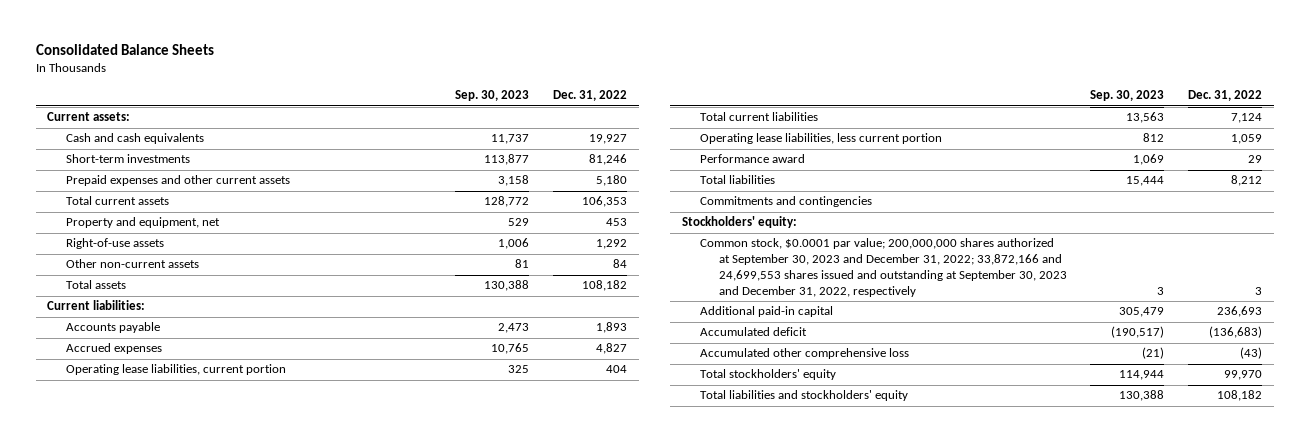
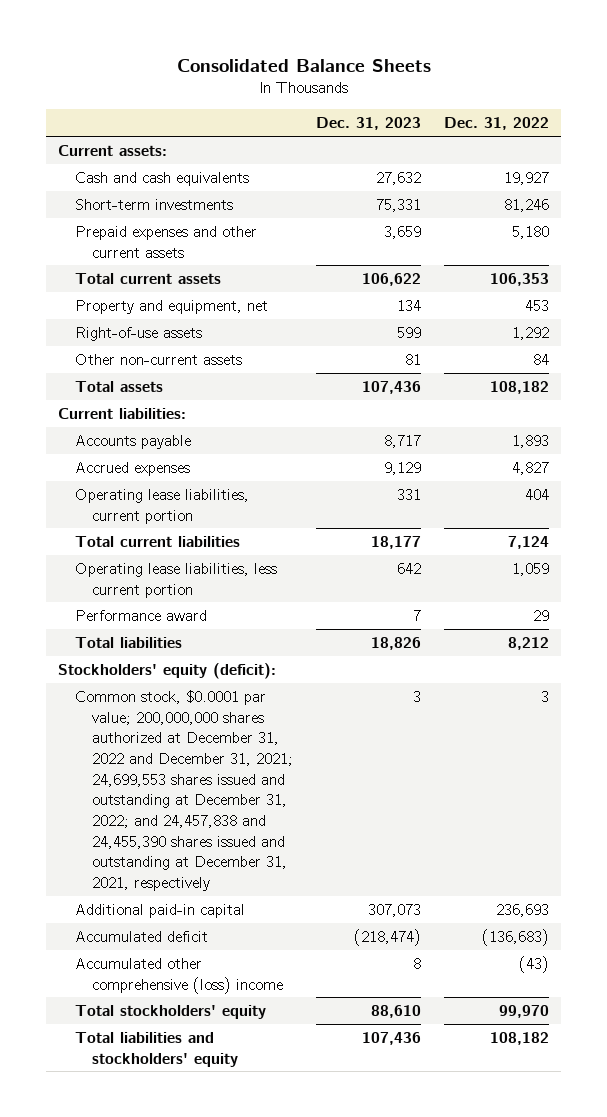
[455,90,530,102] Sep. 30, 2023 -> none
none -> [315,117,421,131] Dec. 31, 2023
[700,196,873,208] Commitments and contingencies -> none
[682,216,798,229] Stockholders' equity: -> [58,662,277,679] Stockholders' equity (deficit):
[700,238,1067,298] Common stock, $0.0001 par value; 200,000,000 shares authorized at September 30, 2023 and December 31, 2022; 33,872,166 and 24,699,553 shares issued and outstanding at September 30, 2023 and December 31, 2022, respectively -> [74,689,293,892] Common stock, $0.0001 par value; 200,000,000 shares authorized at December 31, 2022 and December 31, 2021; 24,699,553 shares issued and outstanding at December 31, 2022; and 24,457,838 and 24,455,390 shares issued and outstanding at December 31, 2021, respectively
[700,348,910,360] Accumulated other comprehensive loss -> [74,957,283,994] Accumulated other comprehensive (loss) income

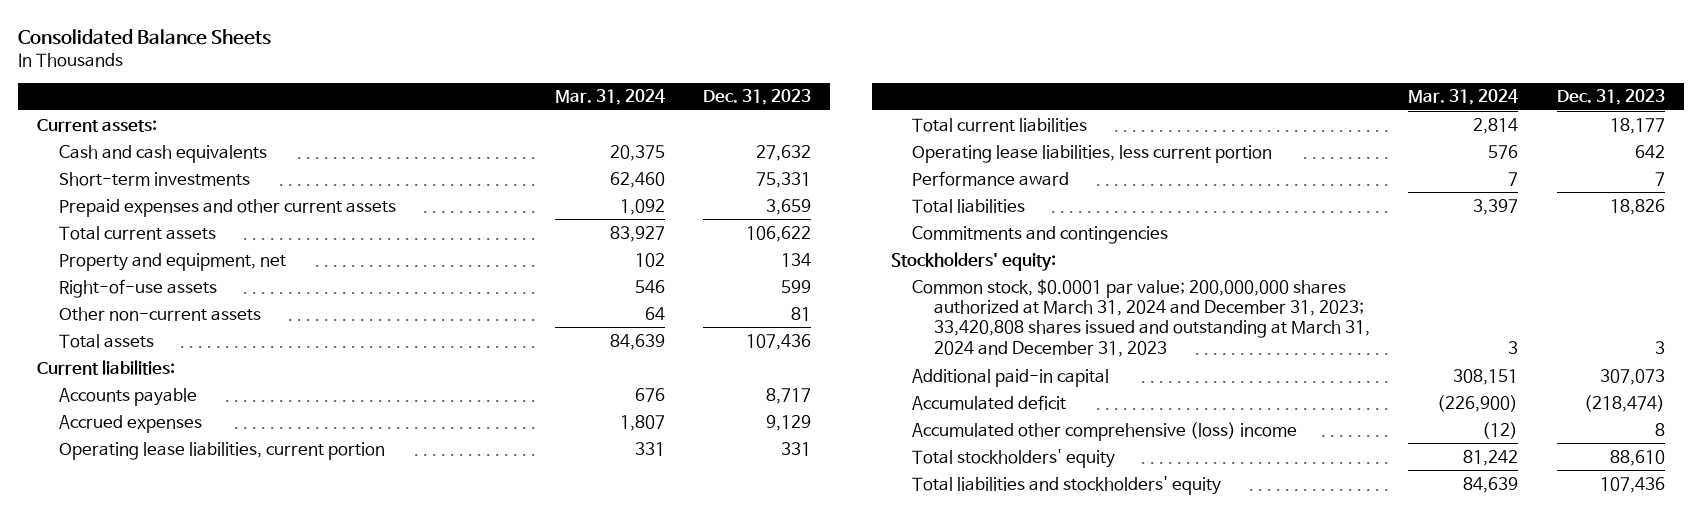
[444,117,550,131] Dec. 31, 2022 -> none
none -> [554,89,665,106] Mar. 31, 2024
none -> [912,225,1169,244] Commitments and contingencies
[58,662,277,679] Stockholders' equity (deficit): -> [890,251,1056,271] Stockholders' equity:
[74,689,293,892] Common stock, $0.0001 par value; 200,000,000 shares authorized at December 31, 2022 and December 31, 2021; 24,699,553 shares issued and outstanding at December 31, 2022; and 24,457,838 and 24,455,390 shares issued and outstanding at December 31, 2021, respectively -> [912,278,1370,357] Common stock, $0.0001 par value; 200,000,000 shares authorized at March 31, 2024 and December 31, 2023; 33,420,808 shares issued and outstanding at March 31, 2024 and December 31, 2023

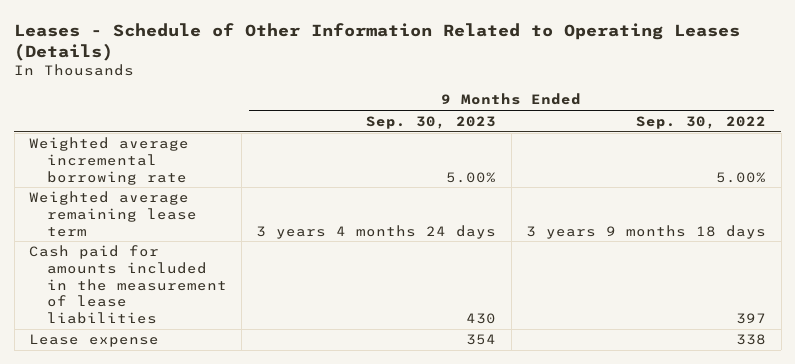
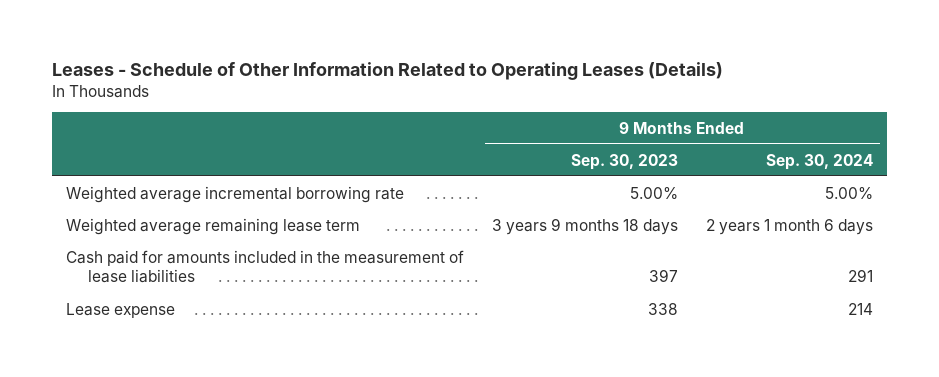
[636,115,767,129] Sep. 30, 2022 -> none
none -> [766,153,874,170] Sep. 30, 2024
[256,224,497,239] 3 years 4 months 24 days -> [491,217,678,235] 3 years 9 months 18 days
[466,312,497,324] 430 -> [648,269,678,283] 397
[466,334,497,346] 354 -> [647,302,678,315] 338

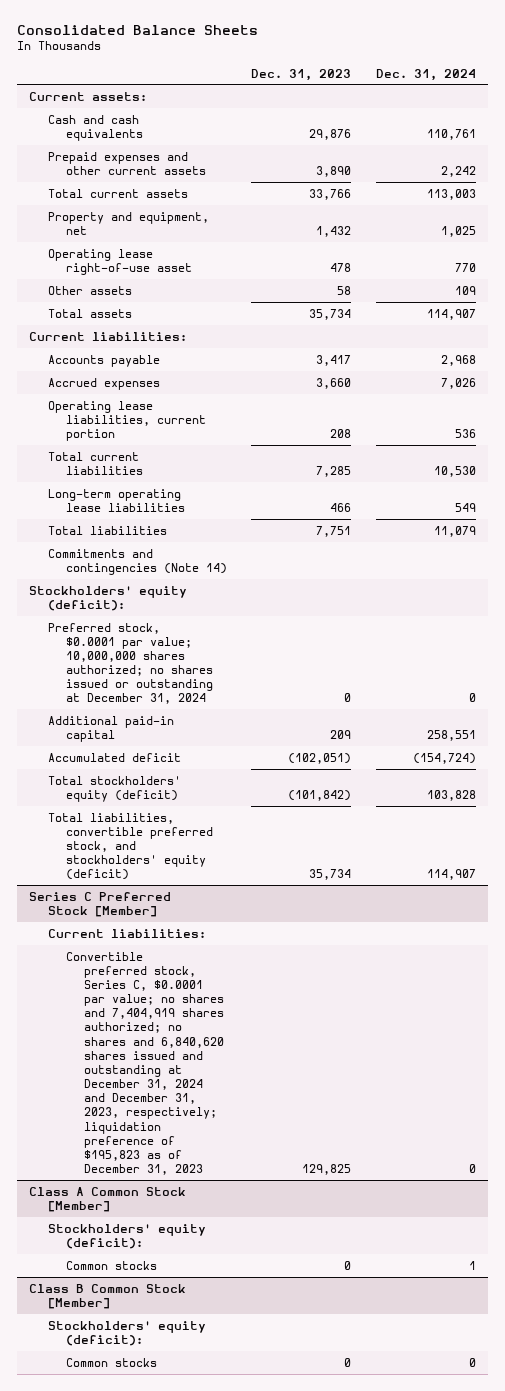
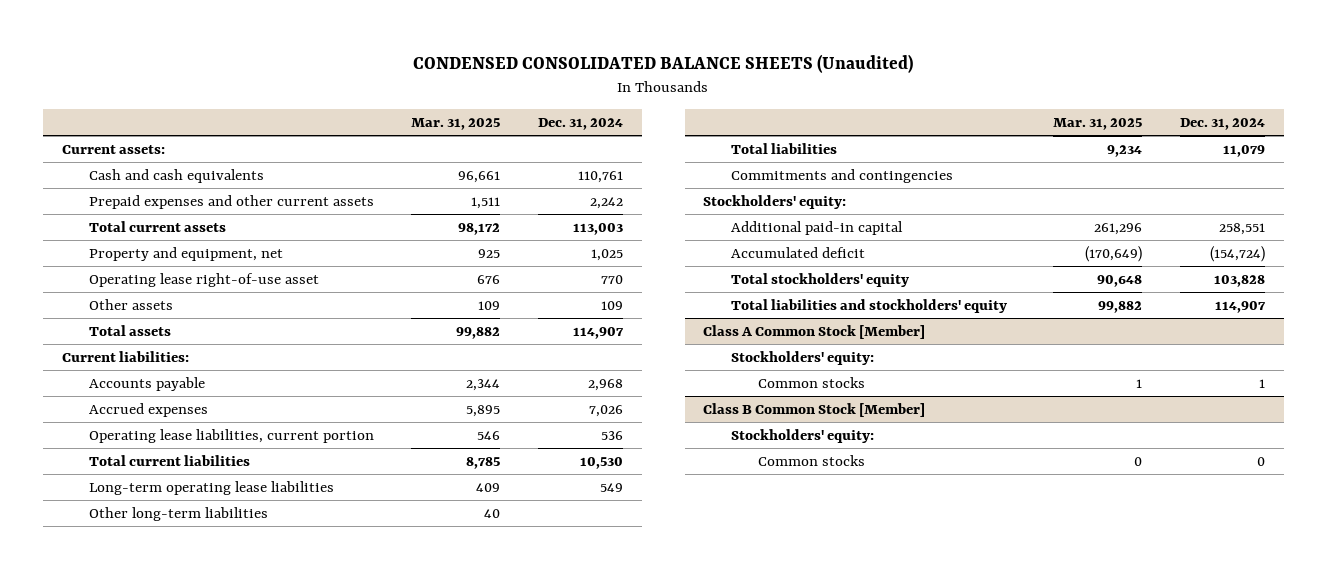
[17,24,259,35] Consolidated Balance Sheets -> [413,54,914,74] CONDENSED CONSOLIDATED BALANCE SHEETS (Unaudited)
[251,68,352,81] Dec. 31, 2023 -> none
none -> [411,117,501,130] Mar. 31, 2025
none -> [88,506,268,521] Other long-term liabilities
[47,622,214,705] Preferred stock, $0.0001 par value; 10,000,000 shares authorized; no shares issued or outstanding at December 31, 2024 -> none
[47,548,228,575] Commitments and contingencies (Note 14) -> [730,168,953,183] Commitments and contingencies
[29,585,188,611] Stockholders' equity (deficit): -> [703,194,847,209] Stockholders' equity:
[29,891,172,917] Series C Preferred Stock [Member] -> none
[47,928,206,938] Current liabilities: -> none
[66,951,225,1176] Convertible preferred stock, Series C, $0.0001 par value; no shares and 7,404,919 shares authorized; no shares and 6,840,620 shares issued and outstanding at December 31, 2024 and December 31, 2023, respectively; liquidation preference of $195,823 as of December 31, 2023 -> none
[47,775,181,802] Total stockholders' equity (deficit) -> [730,272,909,287] Total stockholders' equity
[47,812,214,881] Total liabilities, convertible preferred stock, and stockholders' equity (deficit) -> [730,298,1007,313] Total liabilities and stockholders' equity
[47,1223,206,1249] Stockholders' equity (deficit): -> [730,350,874,365] Stockholders' equity:
[47,1320,206,1346] Stockholders' equity (deficit): -> [730,428,874,443] Stockholders' equity:

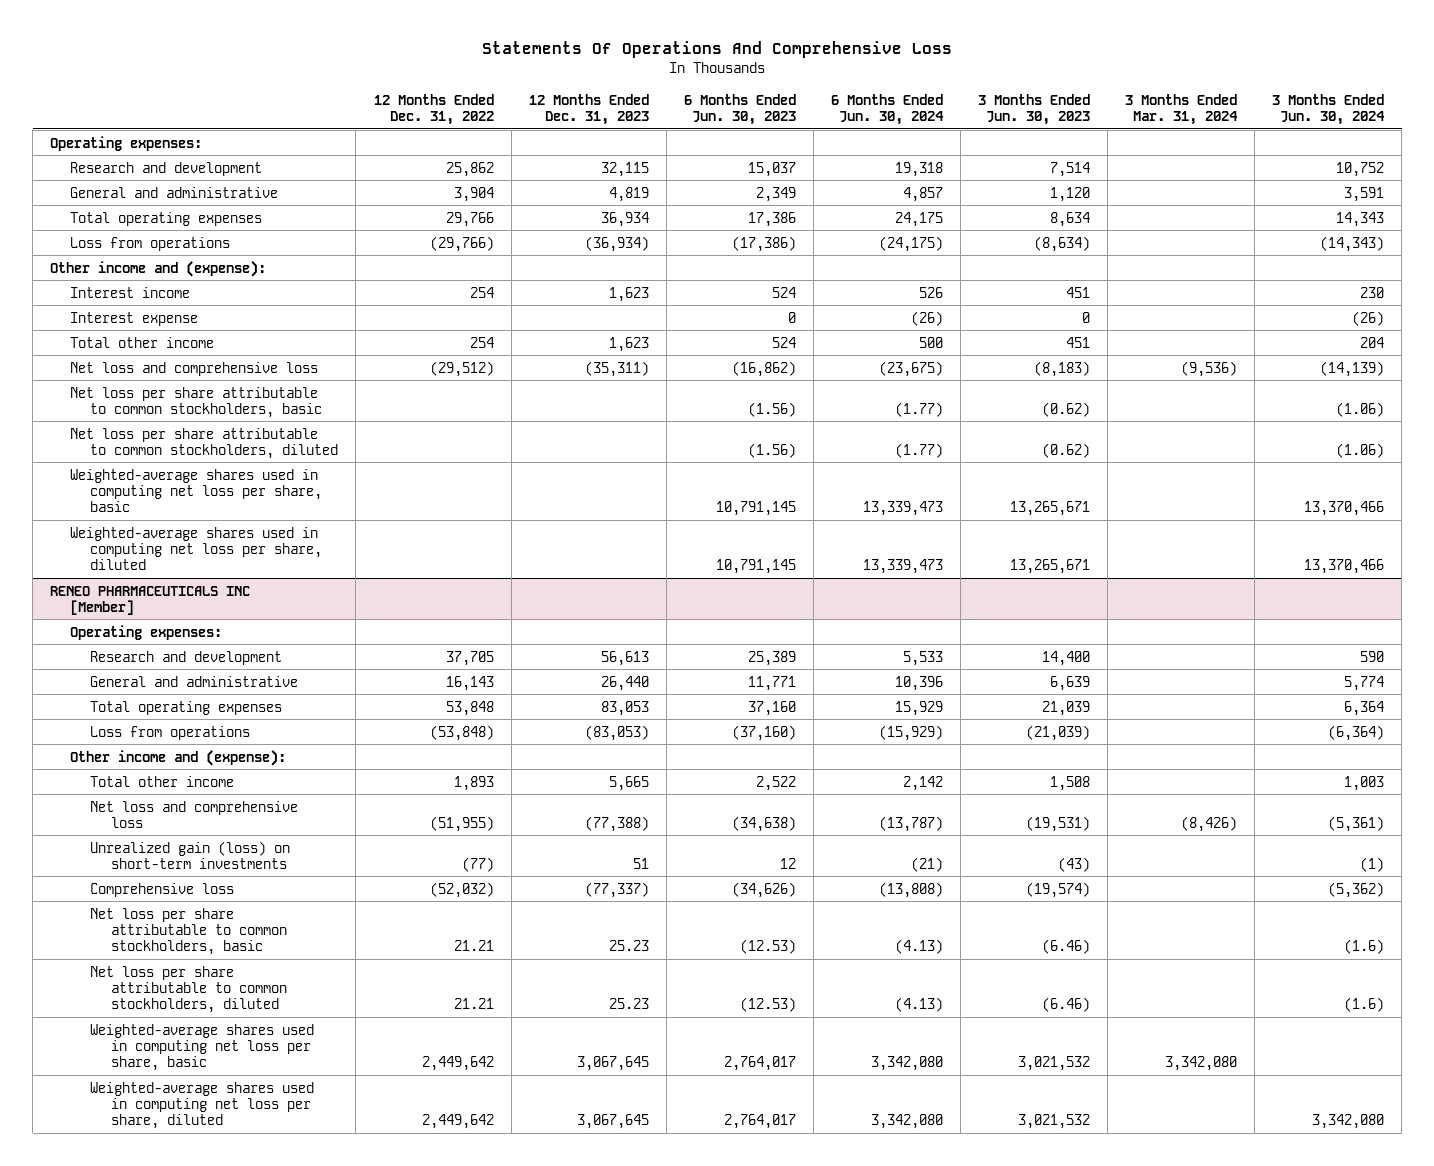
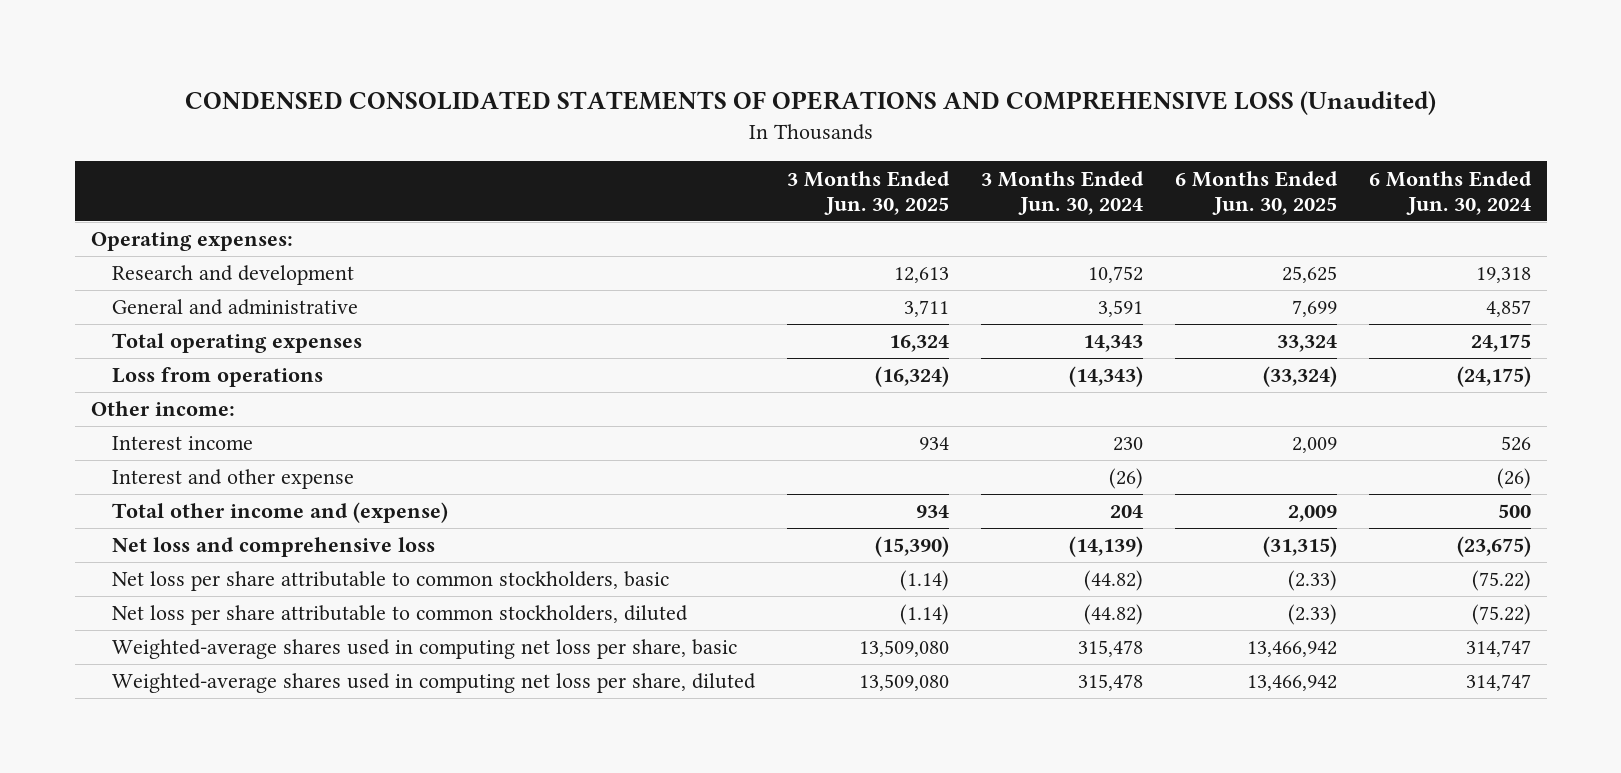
[482,41,953,59] Statements Of Operations And Comprehensive Loss -> [184,91,1436,116] CONDENSED CONSOLIDATED STATEMENTS OF OPERATIONS AND COMPREHENSIVE LOSS (Unaudited)
[373,93,494,125] 12 Months Ended Dec. 31, 2022 -> none
[528,93,649,125] 12 Months Ended Dec. 31, 2023 -> none
[683,93,796,125] 6 Months Ended Jun. 30, 2023 -> none
[977,93,1090,125] 3 Months Ended Jun. 30, 2023 -> none
[1124,93,1238,125] 3 Months Ended Mar. 31, 2024 -> none
none -> [787,170,951,216] 3 Months Ended Jun. 30, 2025
none -> [1174,170,1338,216] 6 Months Ended Jun. 30, 2025
[50,260,267,277] Other income and (expense): -> [90,401,235,417] Other income:
[70,311,199,326] Interest expense -> [112,469,355,490] Interest and other expense
[70,336,215,348] Total other income -> [112,502,449,524] Total other income and (expense)
[50,585,251,615] RENEO PHARMACEUTICALS INC [Member] -> none
[70,624,223,640] Operating expenses: -> none
[90,650,283,665] Research and development -> none
[90,675,299,687] General and administrative -> none
[90,700,283,715] Total operating expenses -> none
[90,725,251,740] Loss from operations -> none
[70,749,287,766] Other income and (expense): -> none
[90,775,235,787] Total other income -> none
[90,800,299,828] Net loss and comprehensive loss -> none
[90,840,291,869] Unrealized gain (loss) on short-term investments -> none
[90,882,235,897] Comprehensive loss -> none
[90,907,287,955] Net loss per share attributable to common stockholders, basic -> none
[90,965,287,1013] Net loss per share attributable to common stockholders, diluted -> none
[90,1023,315,1071] Weighted-average shares used in computing net loss per share, basic -> none
[90,1081,315,1129] Weighted-average shares used in computing net loss per share, diluted -> none
[894,401,943,417] (1.77) -> [1471,570,1531,592] (75.22)
[1336,401,1385,417] (1.06) -> [1083,570,1143,592] (44.82)
[894,442,943,458] (1.77) -> [1471,604,1531,626] (75.22)
[1336,442,1385,458] (1.06) -> [1083,604,1143,626] (44.82)
[862,500,943,516] 13,339,473 -> [1465,640,1531,658] 314,747
[1304,500,1385,516] 13,370,466 -> [1077,640,1143,658] 315,478
[862,558,943,574] 13,339,473 -> [1465,674,1531,692] 314,747
[1304,558,1385,574] 13,370,466 -> [1077,674,1143,692] 315,478

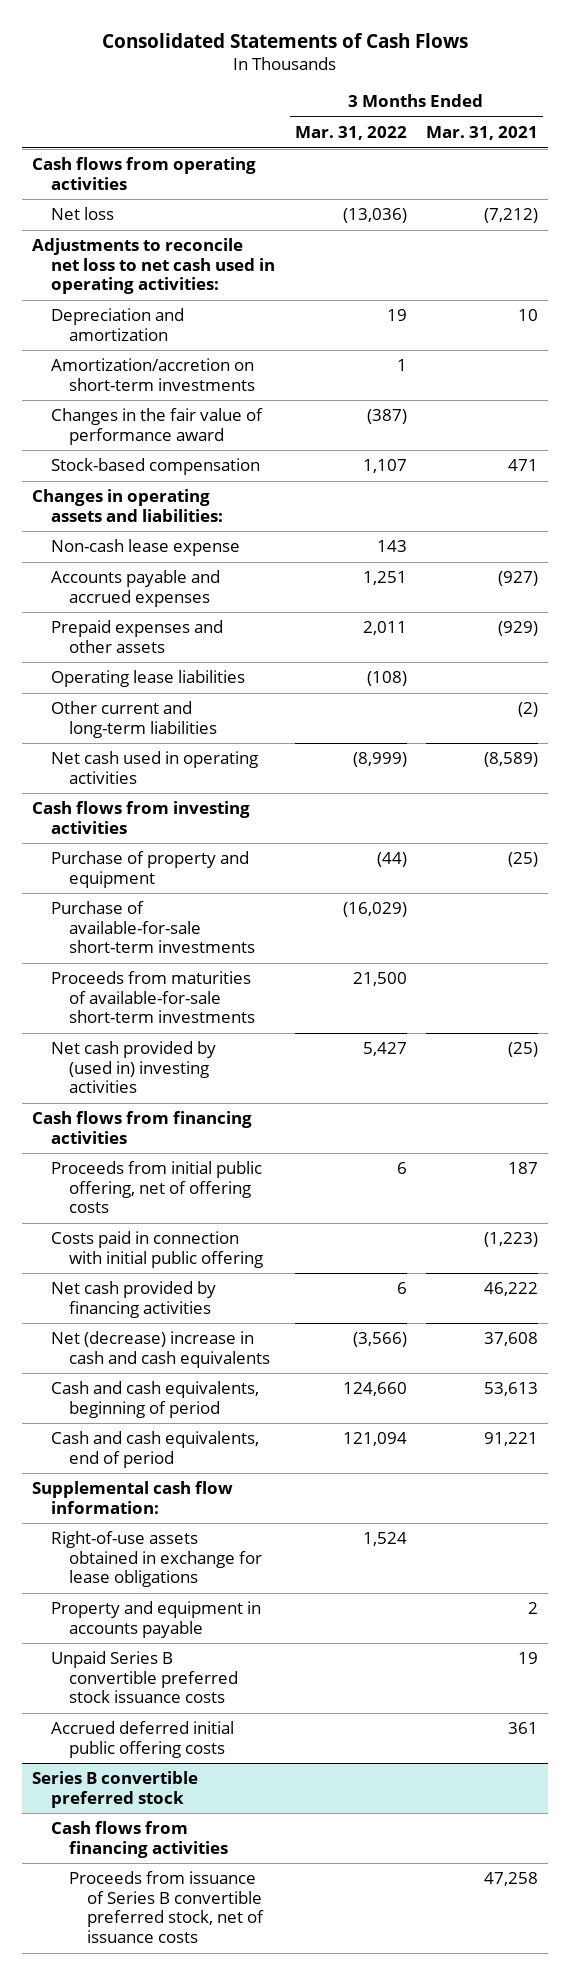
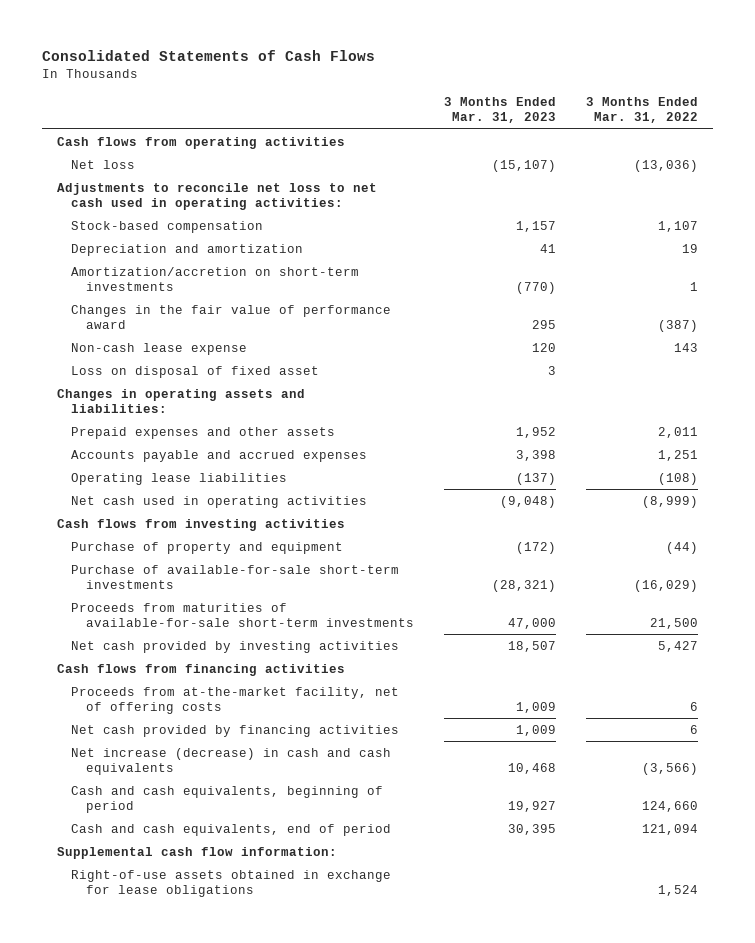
[426,126,539,141] Mar. 31, 2021 -> none
none -> [444,97,557,124] 3 Months Ended Mar. 31, 2023
[50,458,260,476] Stock-based compensation -> [71,220,264,233] Stock-based compensation
none -> [71,365,320,378] Loss on disposal of fixed asset
[32,489,223,522] Changes in operating assets and liabilities: -> [56,388,305,413] Changes in operating assets and liabilities:
[50,570,220,607] Accounts payable and accrued expenses -> [71,449,368,462] Accounts payable and accrued expenses
[50,701,218,738] Other current and long-term liabilities -> none
[50,1041,216,1094] Net cash provided by (used in) investing activities -> [71,640,400,653] Net cash provided by investing activities
[50,1231,264,1268] Costs paid in connection with initial public offering -> none
[50,1161,262,1214] Proceeds from initial public offering, net of offering costs -> [71,686,400,714] Proceeds from at-the-market facility, net of offering costs
[50,1331,271,1368] Net (decrease) increase in cash and cash equivalents -> [71,747,392,775] Net increase (decrease) in cash and cash equivalents
[50,1601,261,1638] Property and equipment in accounts payable -> none
[50,1651,239,1704] Unpaid Series B convertible preferred stock issuance costs -> none
[50,1721,234,1758] Accrued deferred initial public offering costs -> none
[32,1771,199,1808] Series B convertible preferred stock -> none
[50,1821,229,1858] Cash flows from financing activities -> none
[69,1871,265,1944] Proceeds from issuance of Series B convertible preferred stock, net of issuance costs -> none

